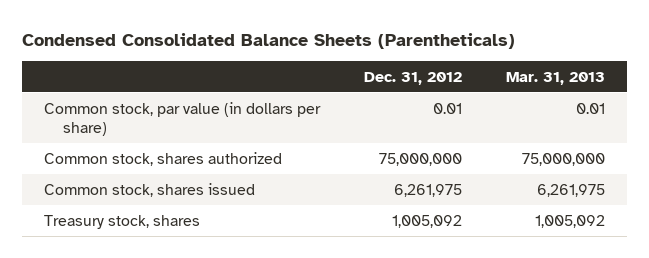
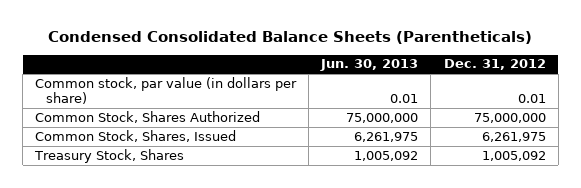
[505,71,605,85] Mar. 31, 2013 -> none
none -> [320,59,419,72] Jun. 30, 2013
[43,151,282,166] Common stock, shares authorized -> [35,110,261,123] Common Stock, Shares Authorized
[43,182,255,197] Common stock, shares issued -> [35,129,237,142] Common Stock, Shares, Issued
[43,214,200,229] Treasury stock, shares -> [34,148,185,163] Treasury Stock, Shares

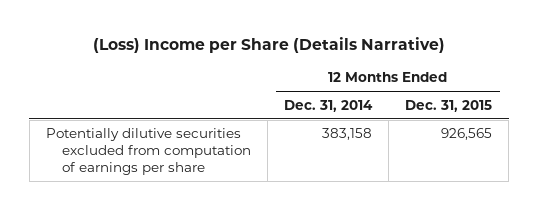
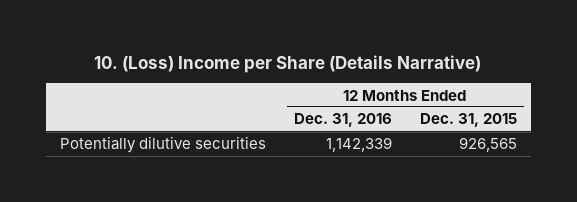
[93,37,446,54] (Loss) Income per Share (Details Narrative) -> [94,54,482,73] 10. (Loss) Income per Share (Details Narrative)
[284,99,374,112] Dec. 31, 2014 -> none
none -> [293,113,392,128] Dec. 31, 2016
[45,128,252,175] Potentially dilutive securities excluded from computation of earnings per share -> [59,136,266,154] Potentially dilutive securities

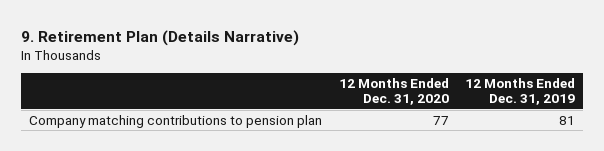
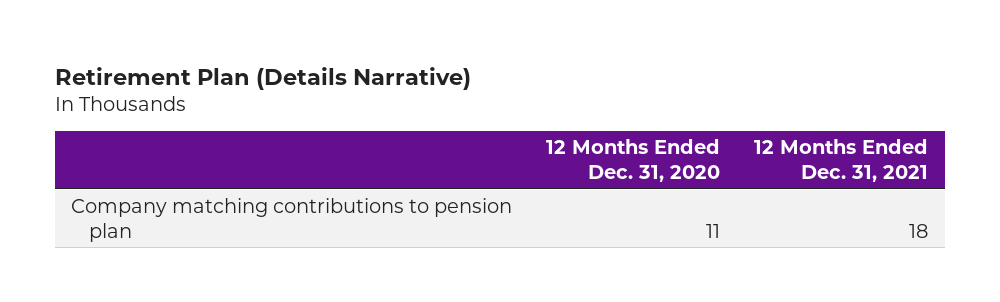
[20,29,299,46] 9. Retirement Plan (Details Narrative) -> [54,66,471,90] Retirement Plan (Details Narrative)
[465,77,576,106] 12 Months Ended Dec. 31, 2019 -> none
none -> [754,139,929,183] 12 Months Ended Dec. 31, 2021
[432,115,449,125] 77 -> [706,223,721,238] 11

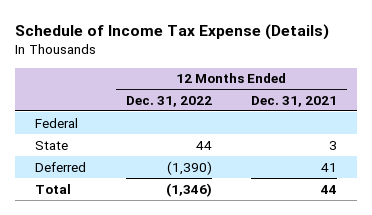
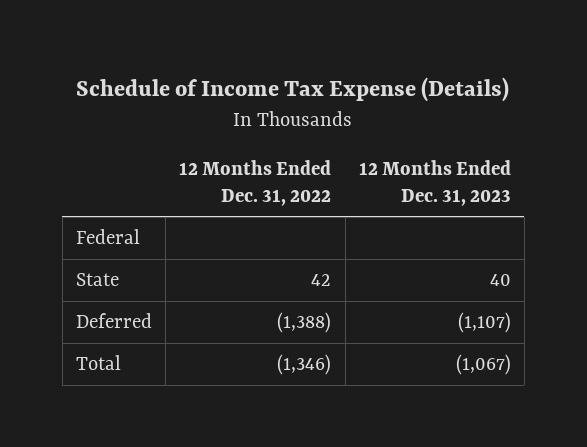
[251,95,338,107] Dec. 31, 2021 -> none
none -> [358,160,511,206] 12 Months Ended Dec. 31, 2023
[195,140,212,150] 44 -> [311,274,332,287] 42
[166,160,212,175] (1,390) -> [277,312,332,334] (1,388)

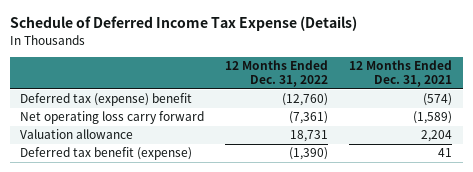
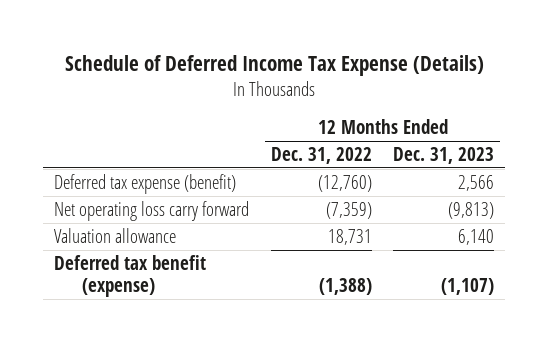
[349,60,453,88] 12 Months Ended Dec. 31, 2021 -> none
none -> [393,147,495,165] Dec. 31, 2023
[20,93,193,107] Deferred tax (expense) benefit -> [53,173,236,194] Deferred tax expense (benefit)
[289,111,329,125] (7,361) -> [325,201,372,219] (7,359)
[289,147,329,161] (1,390) -> [318,278,372,296] (1,388)

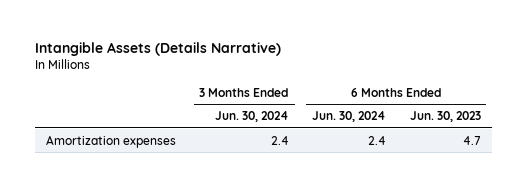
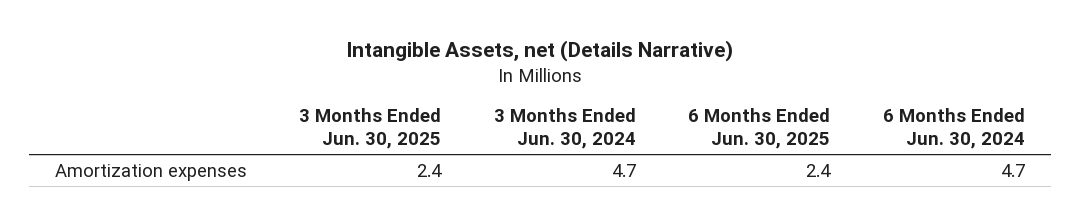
[34,42,281,57] Intangible Assets (Details Narrative) -> [345,40,733,63] Intangible Assets, net (Details Narrative)
[409,111,481,123] Jun. 30, 2023 -> none
none -> [299,108,442,150] 3 Months Ended Jun. 30, 2025
none -> [688,108,831,150] 6 Months Ended Jun. 30, 2025
[270,135,289,145] 2.4 -> [611,163,636,177] 4.7
[368,135,387,145] 2.4 -> [1000,163,1025,177] 4.7

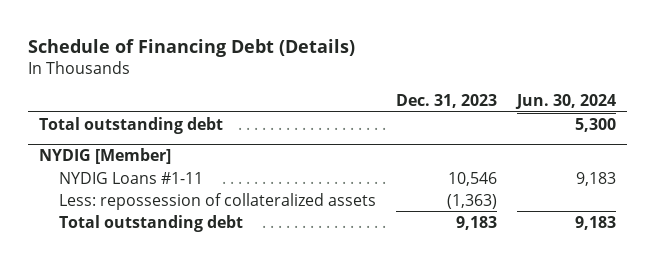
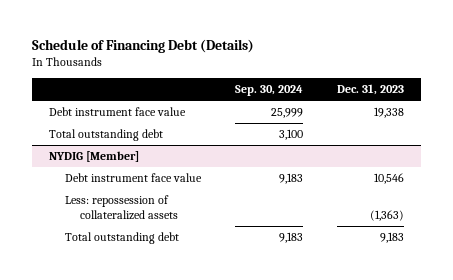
[515,94,617,110] Jun. 30, 2024 -> none
none -> [234,85,303,97] Sep. 30, 2024
none -> [49,107,187,117] Debt instrument face value
[59,171,204,184] NYDIG Loans #1-11 -> [64,173,202,183] Debt instrument face value

